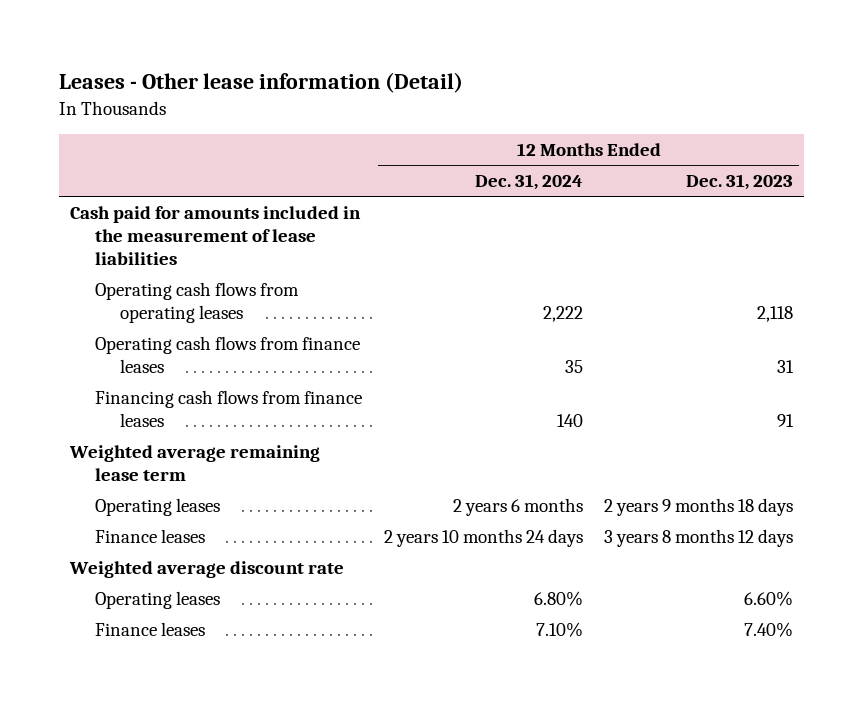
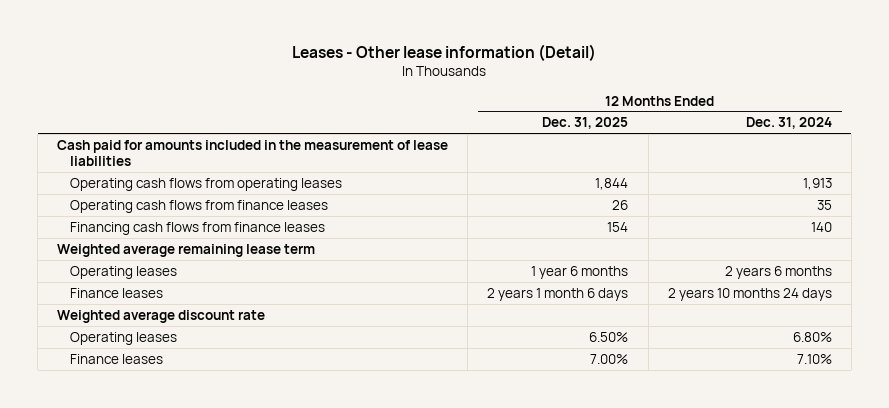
[686,174,794,191] Dec. 31, 2023 -> none
none -> [542,117,629,130] Dec. 31, 2025
[542,306,583,323] 2,222 -> [802,177,832,190] 1,913

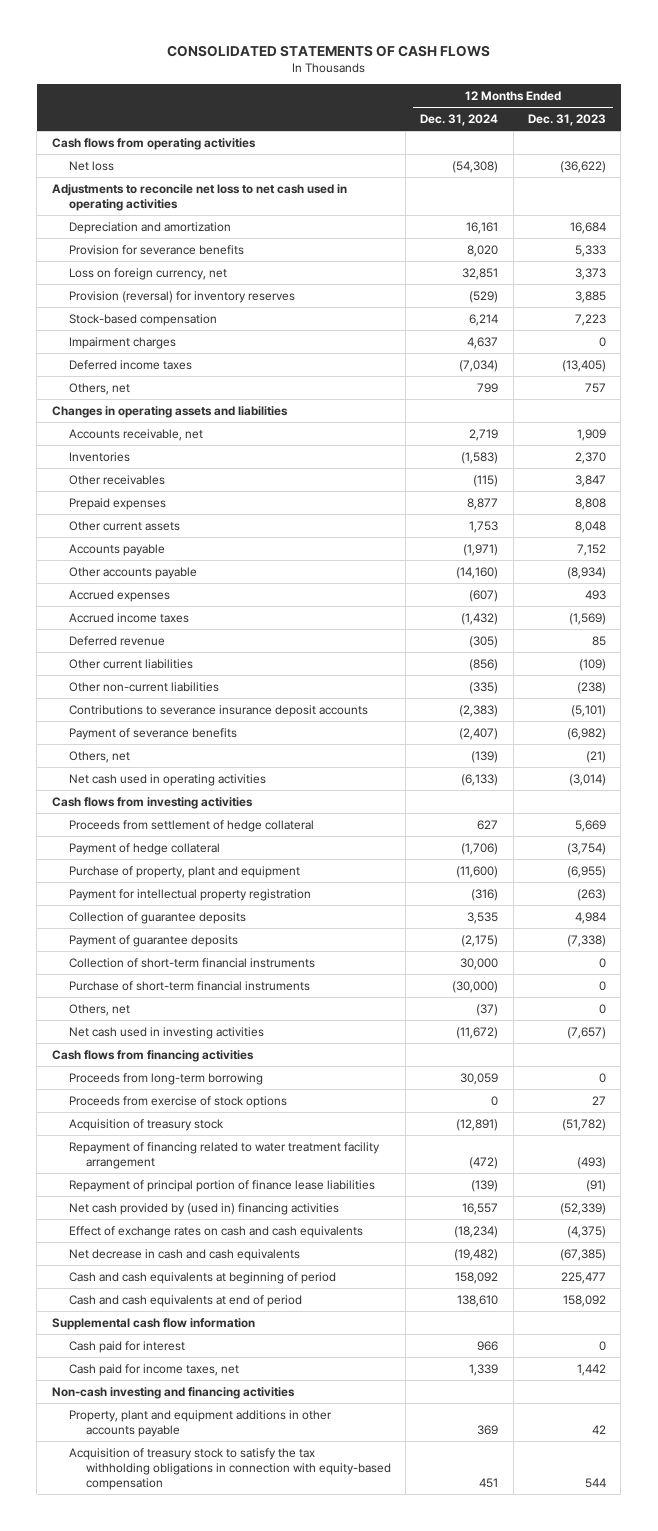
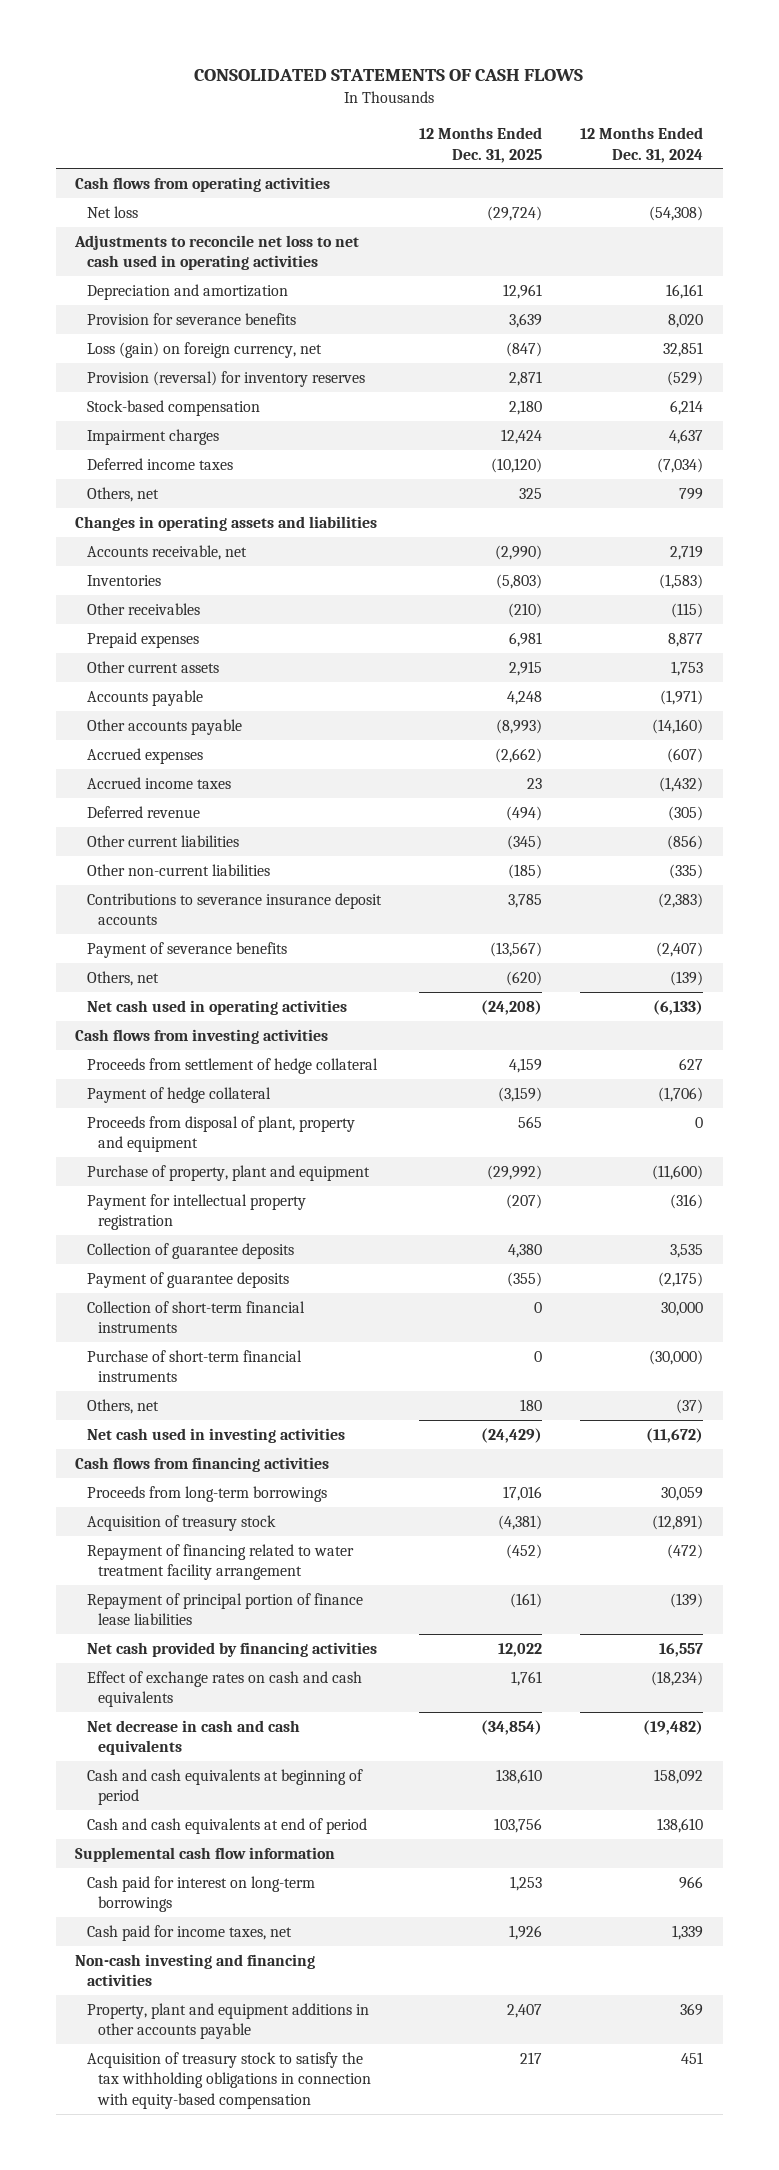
[528,114,607,127] Dec. 31, 2023 -> none
none -> [419,127,543,163] 12 Months Ended Dec. 31, 2025
[68,267,227,280] Loss on foreign currency, net -> [86,341,322,358] Loss (gain) on foreign currency, net
none -> [86,1115,355,1153] Proceeds from disposal of plant, property and equipment
[68,1095,287,1108] Proceeds from exercise of stock options -> none
[68,1072,263,1085] Proceeds from long-term borrowing -> [86,1485,327,1502] Proceeds from long-term borrowings
[68,1202,339,1215] Net cash provided by (used in) financing activities -> [86,1641,377,1657] Net cash provided by financing activities
[68,1340,185,1353] Cash paid for interest -> [86,1875,315,1913] Cash paid for interest on long-term borrowings

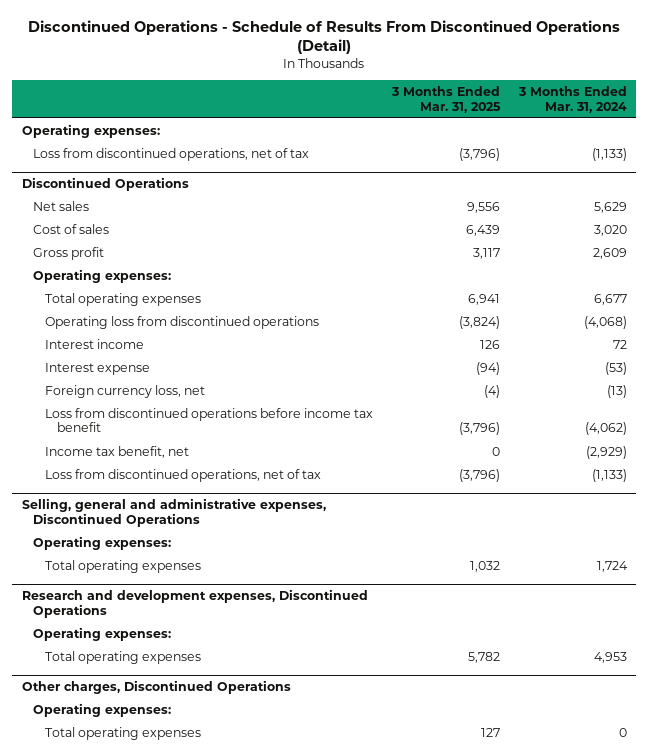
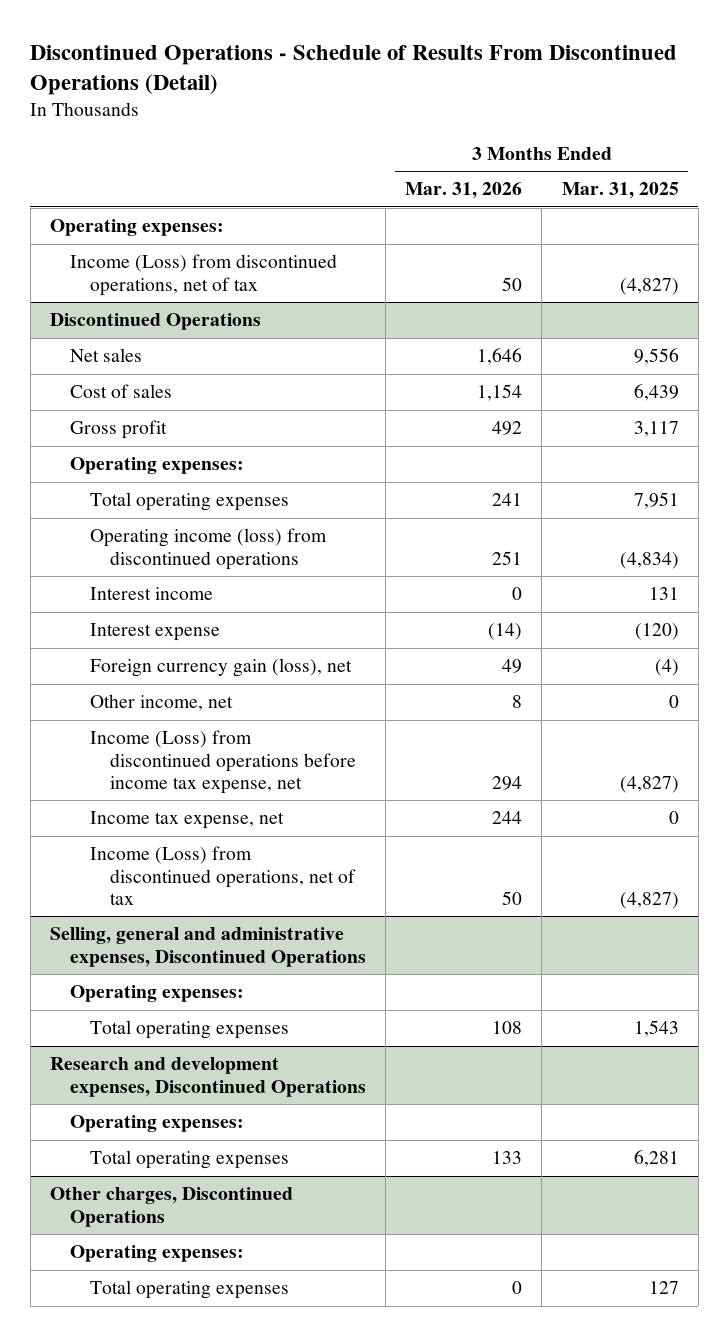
[517,86,627,113] 3 Months Ended Mar. 31, 2024 -> none
none -> [405,182,523,200] Mar. 31, 2026
[33,147,310,161] Loss from discontinued operations, net of tax -> [69,254,337,296] Income (Loss) from discontinued operations, net of tax
[458,147,500,161] (3,796) -> [619,277,679,295] (4,827)
[467,293,500,305] 6,941 -> [633,492,679,510] 7,951
[44,315,319,329] Operating loss from discontinued operations -> [89,528,327,570] Operating income (loss) from discontinued operations
[458,315,500,329] (3,824) -> [619,551,679,569] (4,834)
[479,339,500,349] 126 -> [648,587,679,601] 131
[475,361,500,375] (94) -> [634,623,679,641] (120)
[44,384,205,398] Foreign currency loss, net -> [89,658,352,678] Foreign currency gain (loss), net
none -> [89,694,233,712] Other income, net
[44,407,373,433] Loss from discontinued operations before income tax benefit -> [89,730,356,795] Income (Loss) from discontinued operations before income tax expense, net
[458,422,500,436] (3,796) -> [619,776,679,794] (4,827)
[44,445,189,458] Income tax benefit, net -> [89,811,284,830] Income tax expense, net
[44,468,321,482] Loss from discontinued operations, net of tax -> [89,846,356,906] Income (Loss) from discontinued operations, net of tax
[458,468,500,482] (3,796) -> [619,892,679,910] (4,827)
[469,560,500,572] 1,032 -> [633,1020,679,1038] 1,543
[467,651,500,663] 5,782 -> [633,1150,679,1168] 6,281

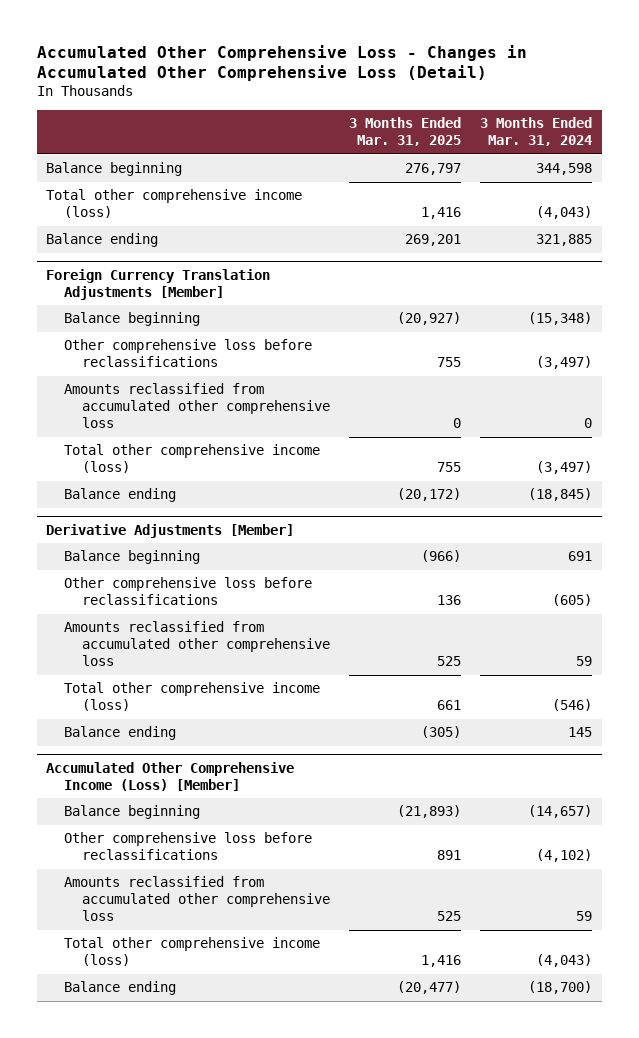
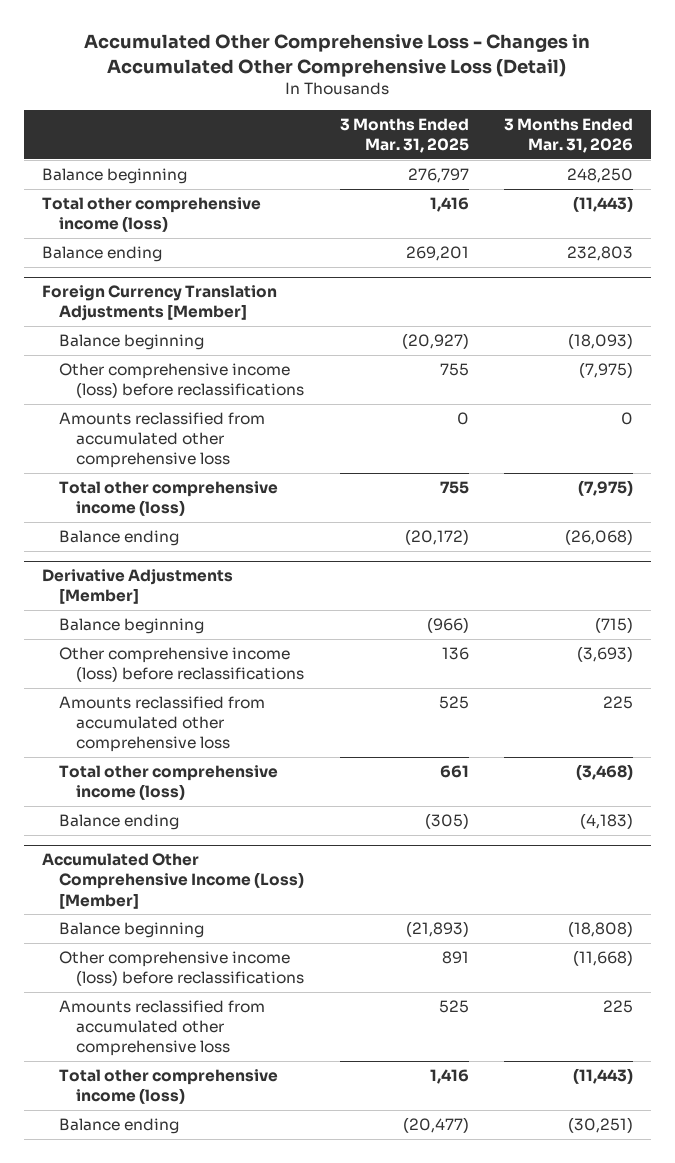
[480,117,593,147] 3 Months Ended Mar. 31, 2024 -> none
none -> [504,117,634,154] 3 Months Ended Mar. 31, 2026
[64,339,313,368] Other comprehensive loss before reclassifications -> [58,363,305,399] Other comprehensive income (loss) before reclassifications
[64,577,313,606] Other comprehensive loss before reclassifications -> [58,647,305,683] Other comprehensive income (loss) before reclassifications
[64,832,313,861] Other comprehensive loss before reclassifications -> [58,951,305,987] Other comprehensive income (loss) before reclassifications

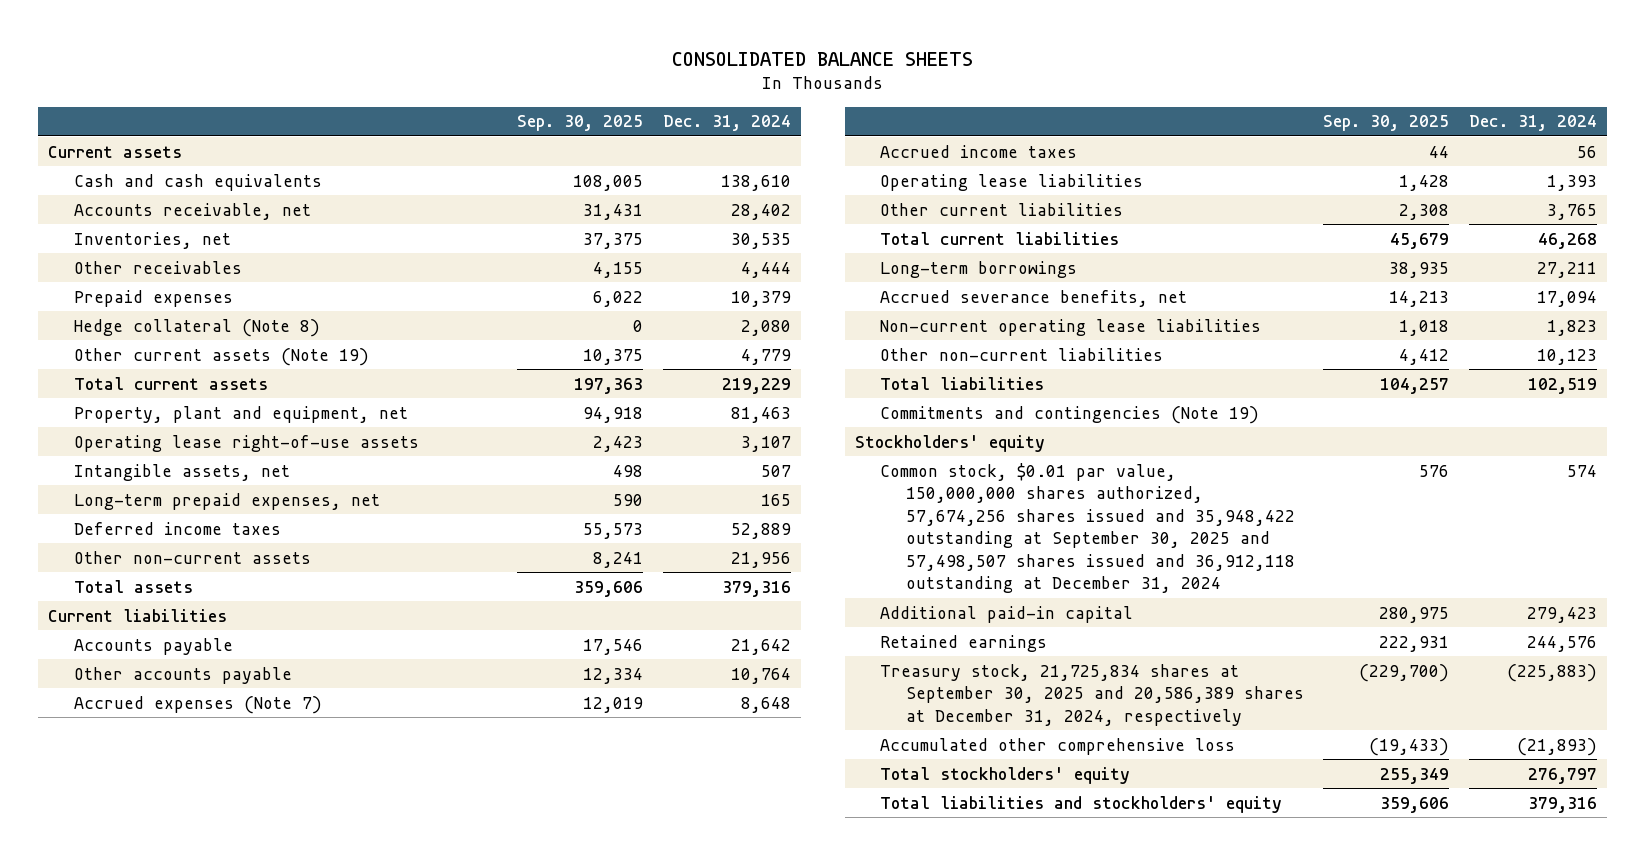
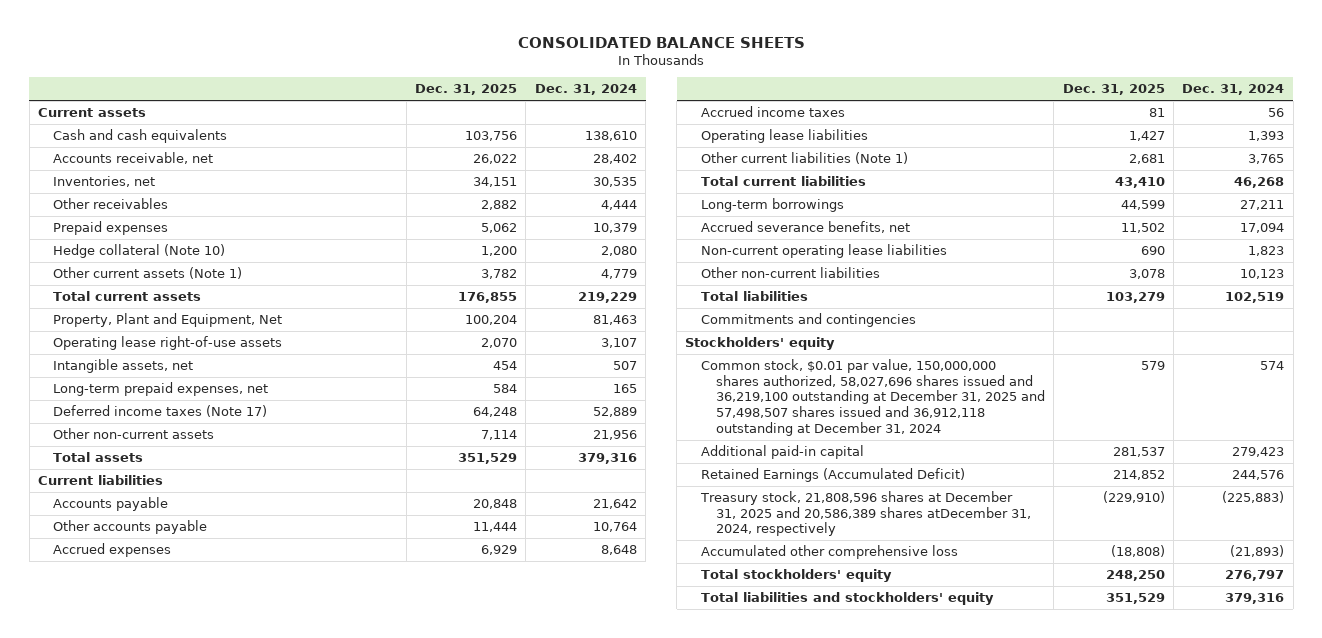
[517,115,644,132] Sep. 30, 2025 -> none
none -> [415,84,518,96] Dec. 31, 2025
[73,318,320,337] Hedge collateral (Note 8) -> [53,243,226,258] Hedge collateral (Note 10)
[73,347,369,366] Other current assets (Note 19) -> [53,266,243,279] Other current assets (Note 1)
[73,405,408,423] Property, plant and equipment, net -> [53,312,283,327] Property, Plant and Equipment, Net
[73,521,281,535] Deferred income taxes -> [53,404,268,417] Deferred income taxes (Note 17)
[73,695,322,714] Accrued expenses (Note 7) -> [53,542,172,557] Accrued expenses
[880,202,1124,216] Other current liabilities -> [700,151,908,164] Other current liabilities (Note 1)
[880,405,1260,424] Commitments and contingencies (Note 19) -> [700,312,916,327] Commitments and contingencies
[880,462,1295,594] Common stock, $0.01 par value, 150,000,000 shares authorized, 57,674,256 shares issued and 35,948,422 outstanding at September 30, 2025 and 57,498,507 shares issued and 36,912,118 outstanding at December 31, 2024 -> [700,358,1046,436] Common stock, $0.01 par value, 150,000,000 shares authorized, 58,027,696 shares issued and 36,219,100 outstanding at December 31, 2025 and 57,498,507 shares issued and 36,912,118 outstanding at December 31, 2024
[880,634,1048,652] Retained earnings -> [700,467,965,482] Retained Earnings (Accumulated Deficit)
[880,663,1304,726] Treasury stock, 21,725,834 shares at September 30, 2025 and 20,586,389 shares at December 31, 2024, respectively -> [699,490,1032,537] Treasury stock, 21,808,596 shares at December 31, 2025 and 20,586,389 shares atDecember 31, 2024, respectively

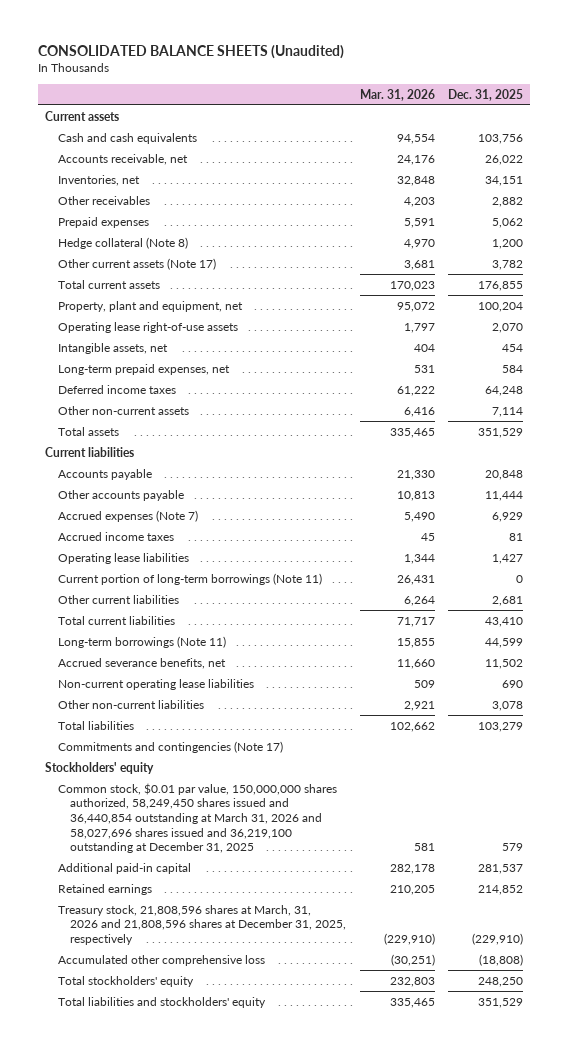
[518,37,806,49] CONSOLIDATED BALANCE SHEETS -> [38,45,345,60] CONSOLIDATED BALANCE SHEETS (Unaudited)
[534,84,637,96] Dec. 31, 2024 -> none
none -> [359,88,435,101] Mar. 31, 2026
[53,243,226,258] Hedge collateral (Note 10) -> [57,236,188,249] Hedge collateral (Note 8)
[53,266,243,279] Other current assets (Note 1) -> [57,257,216,270] Other current assets (Note 17)
[53,312,283,327] Property, Plant and Equipment, Net -> [57,300,243,312] Property, plant and equipment, net
[53,404,268,417] Deferred income taxes (Note 17) -> [57,384,176,394] Deferred income taxes
[53,542,172,557] Accrued expenses -> [57,509,198,522] Accrued expenses (Note 7)
none -> [57,572,322,585] Current portion of long-term borrowings (Note 11)
[700,151,908,164] Other current liabilities (Note 1) -> [57,594,179,604] Other current liabilities
[700,197,844,212] Long-term borrowings -> [57,635,226,648] Long-term borrowings (Note 11)
[700,312,916,327] Commitments and contingencies -> [57,740,283,753] Commitments and contingencies (Note 17)
[700,358,1046,436] Common stock, $0.01 par value, 150,000,000 shares authorized, 58,027,696 shares issued and 36,219,100 outstanding at December 31, 2025 and 57,498,507 shares issued and 36,912,118 outstanding at December 31, 2024 -> [57,782,337,854] Common stock, $0.01 par value, 150,000,000 shares authorized, 58,249,450 shares issued and 36,440,854 outstanding at March 31, 2026 and 58,027,696 shares issued and 36,219,100 outstanding at December 31, 2025
[700,467,965,482] Retained Earnings (Accumulated Deficit) -> [57,883,152,895] Retained earnings
[699,490,1032,537] Treasury stock, 21,808,596 shares at December 31, 2025 and 20,586,389 shares atDecember 31, 2024, respectively -> [57,904,347,945] Treasury stock, 21,808,596 shares at March, 31, 2026 and 21,808,596 shares at December 31, 2025, respectively

